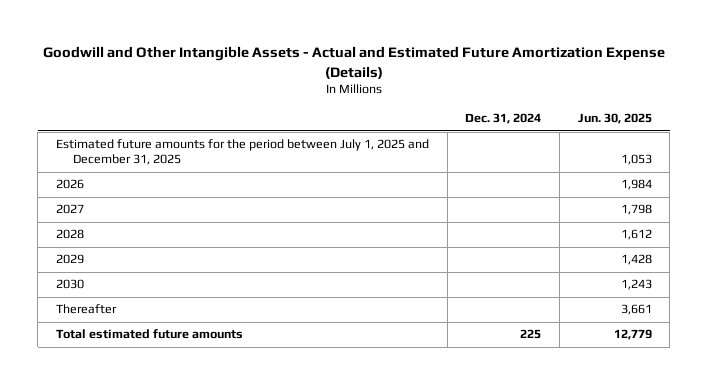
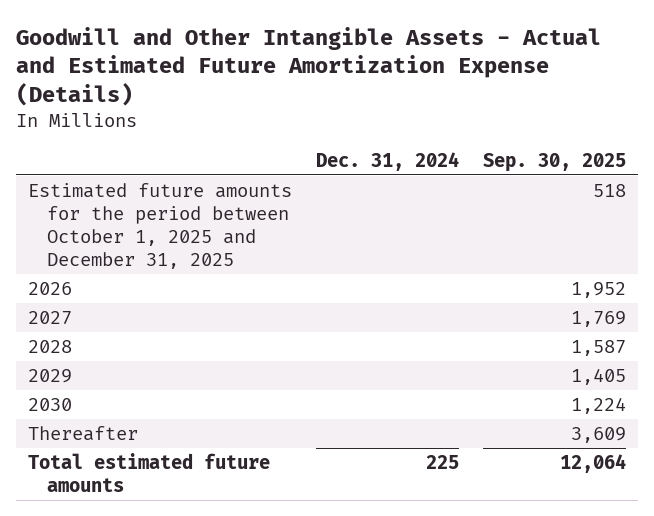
[577,113,652,125] Jun. 30, 2025 -> none
none -> [482,152,626,172] Sep. 30, 2025
[55,139,429,166] Estimated future amounts for the period between July 1, 2025 and December 31, 2025 -> [27,182,292,269] Estimated future amounts for the period between October 1, 2025 and December 31, 2025

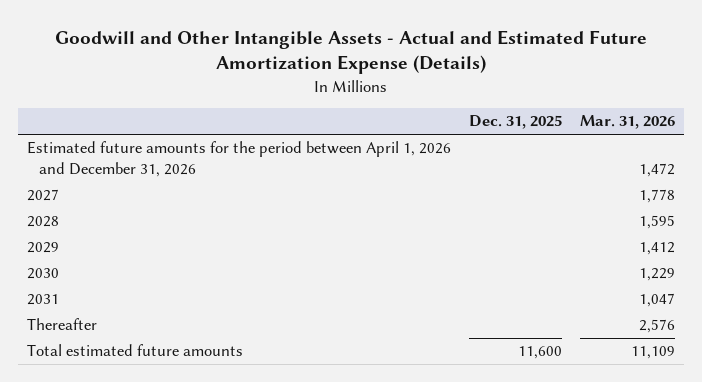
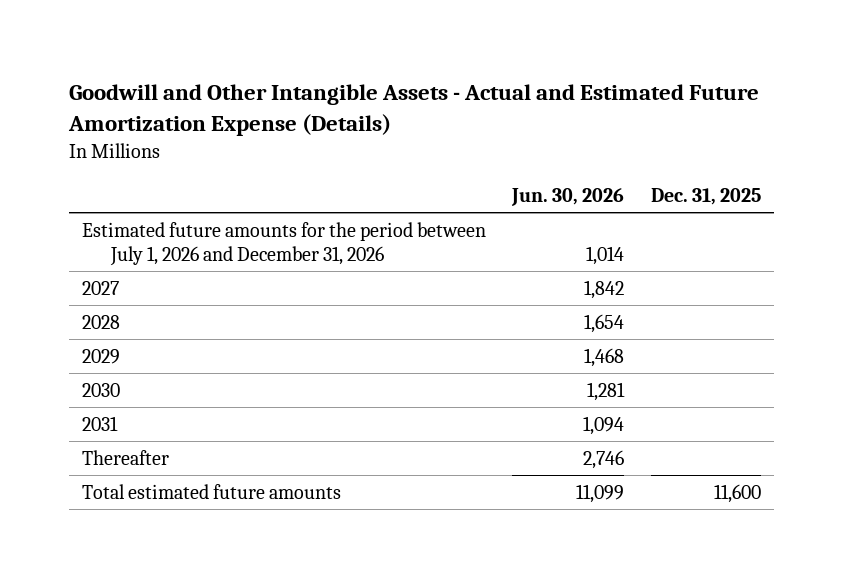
[579,115,675,130] Mar. 31, 2026 -> none
none -> [511,187,625,206] Jun. 30, 2026
[27,141,452,178] Estimated future amounts for the period between April 1, 2026 and December 31, 2026 -> [81,221,486,267] Estimated future amounts for the period between July 1, 2026 and December 31, 2026

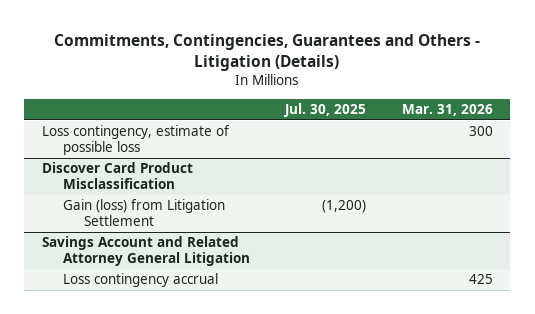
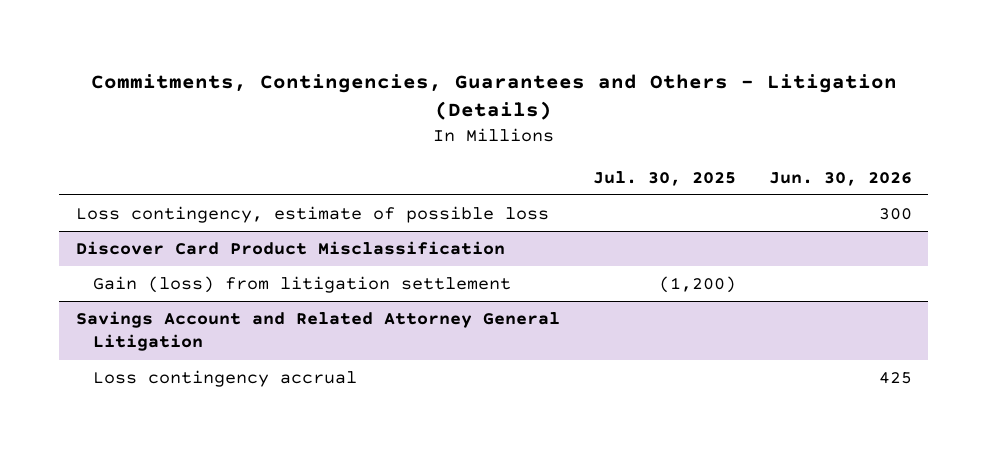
[401,104,493,117] Mar. 31, 2026 -> none
none -> [768,171,912,186] Jun. 30, 2026
[63,199,226,227] Gain (loss) from Litigation Settlement -> [93,275,512,293] Gain (loss) from litigation settlement

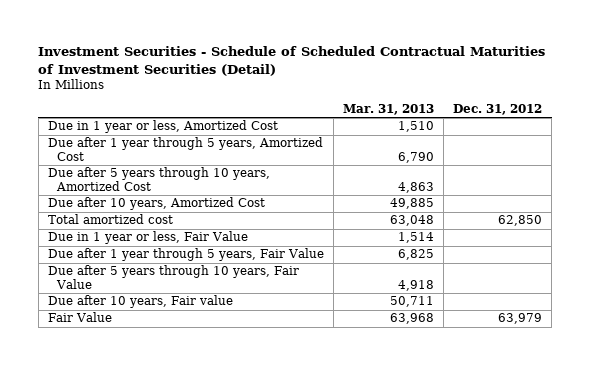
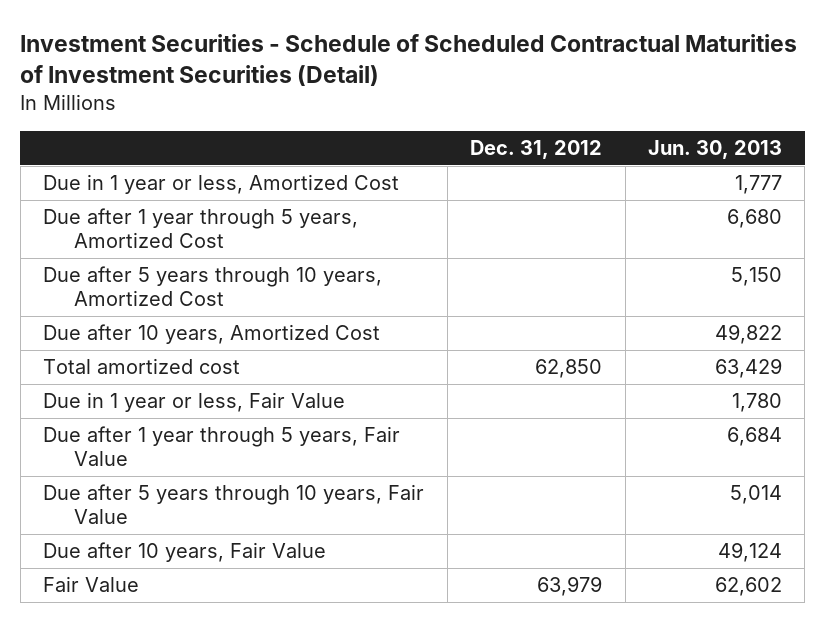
[343,104,435,116] Mar. 31, 2013 -> none
none -> [648,140,783,160] Jun. 30, 2013
[48,295,234,309] Due after 10 years, Fair value -> [43,542,327,563] Due after 10 years, Fair Value

